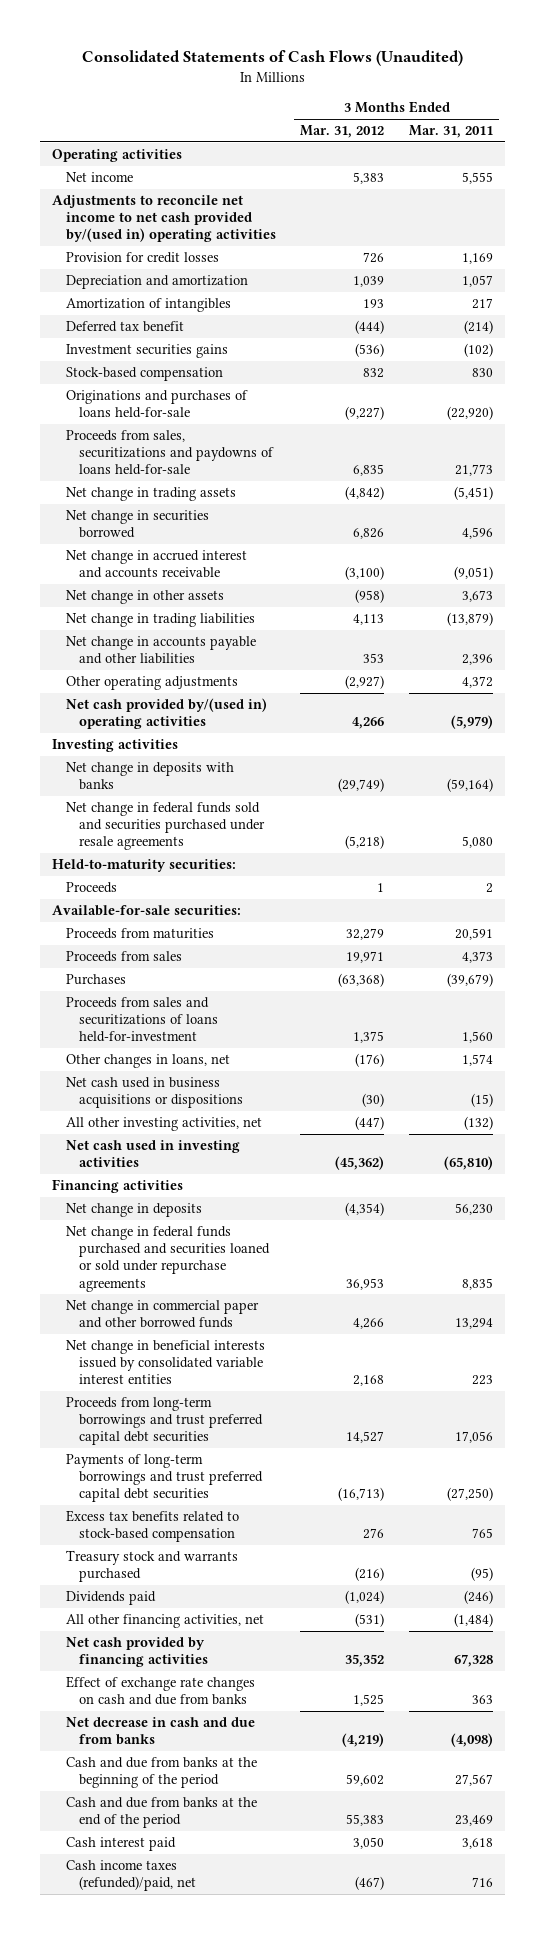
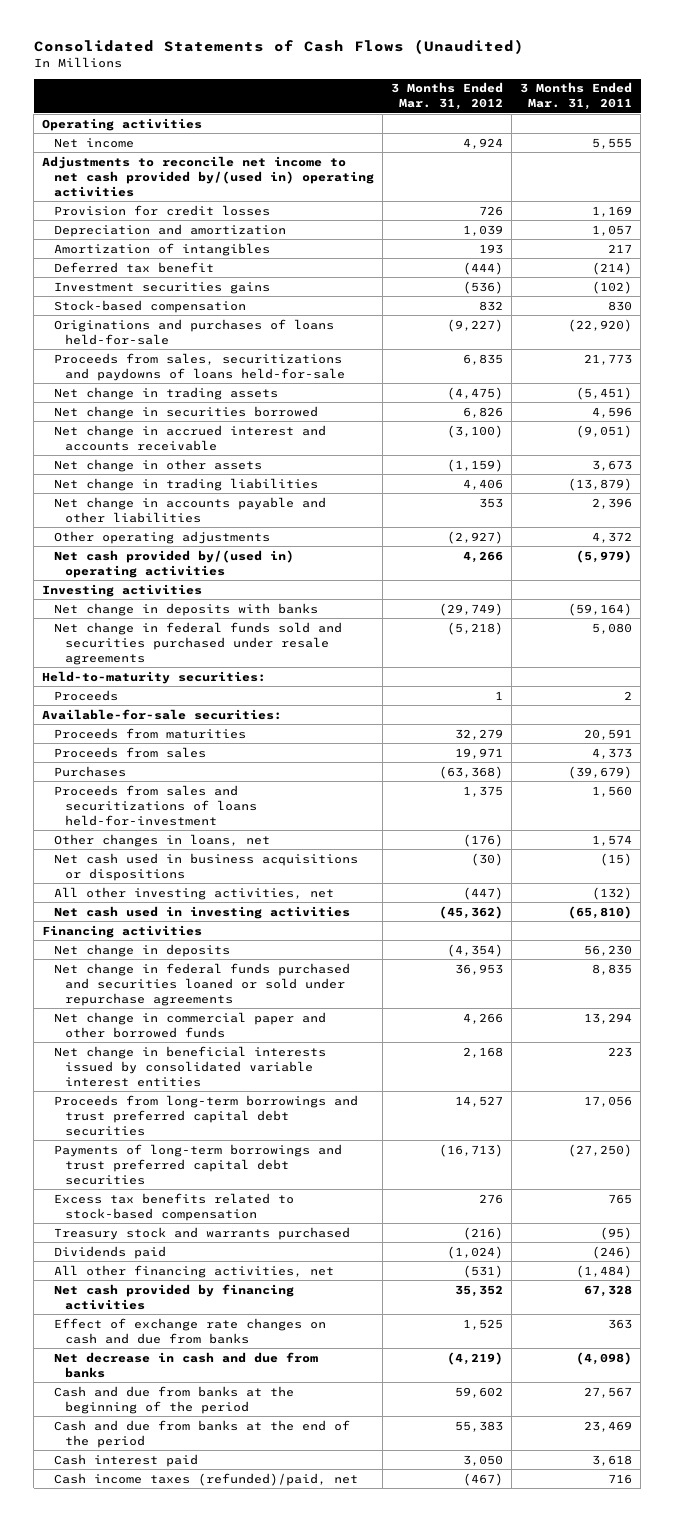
[353,172,385,185] 5,383 -> [462,137,503,149] 4,924
[345,486,385,501] (4,842) -> [446,386,503,400] (4,475)
[355,589,385,604] (958) -> [446,458,503,472] (1,159)
[353,614,385,626] 4,113 -> [462,478,503,490] 4,406

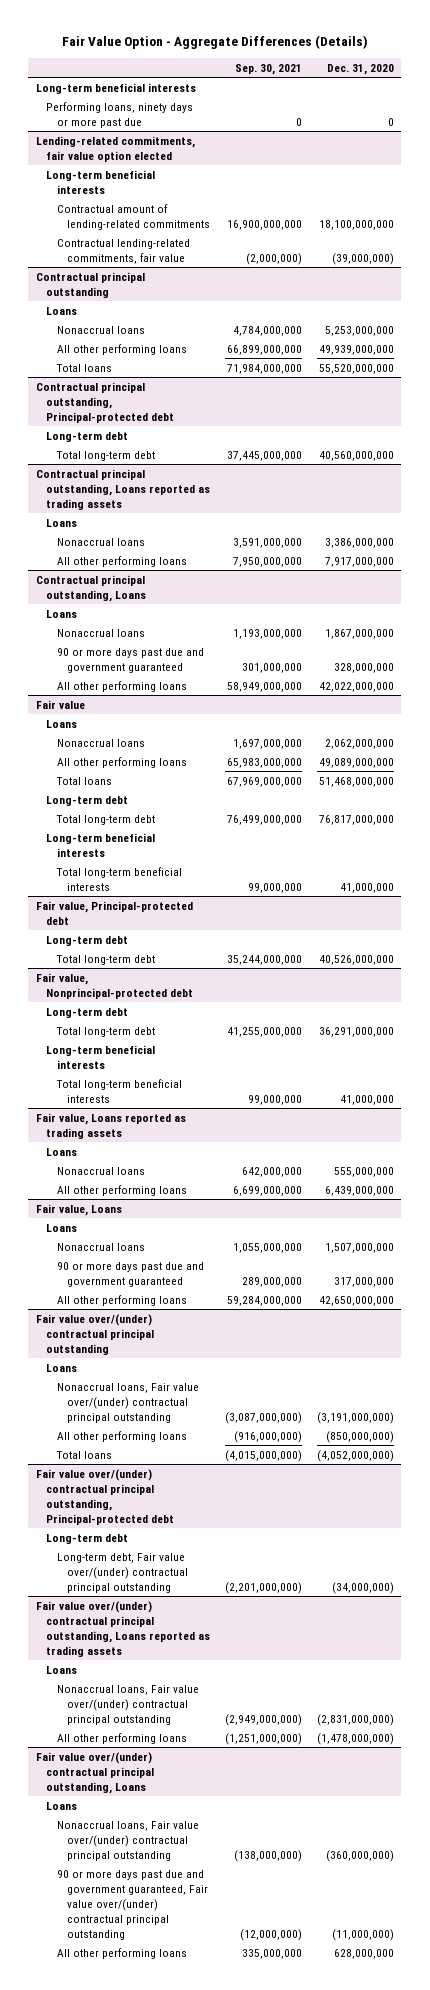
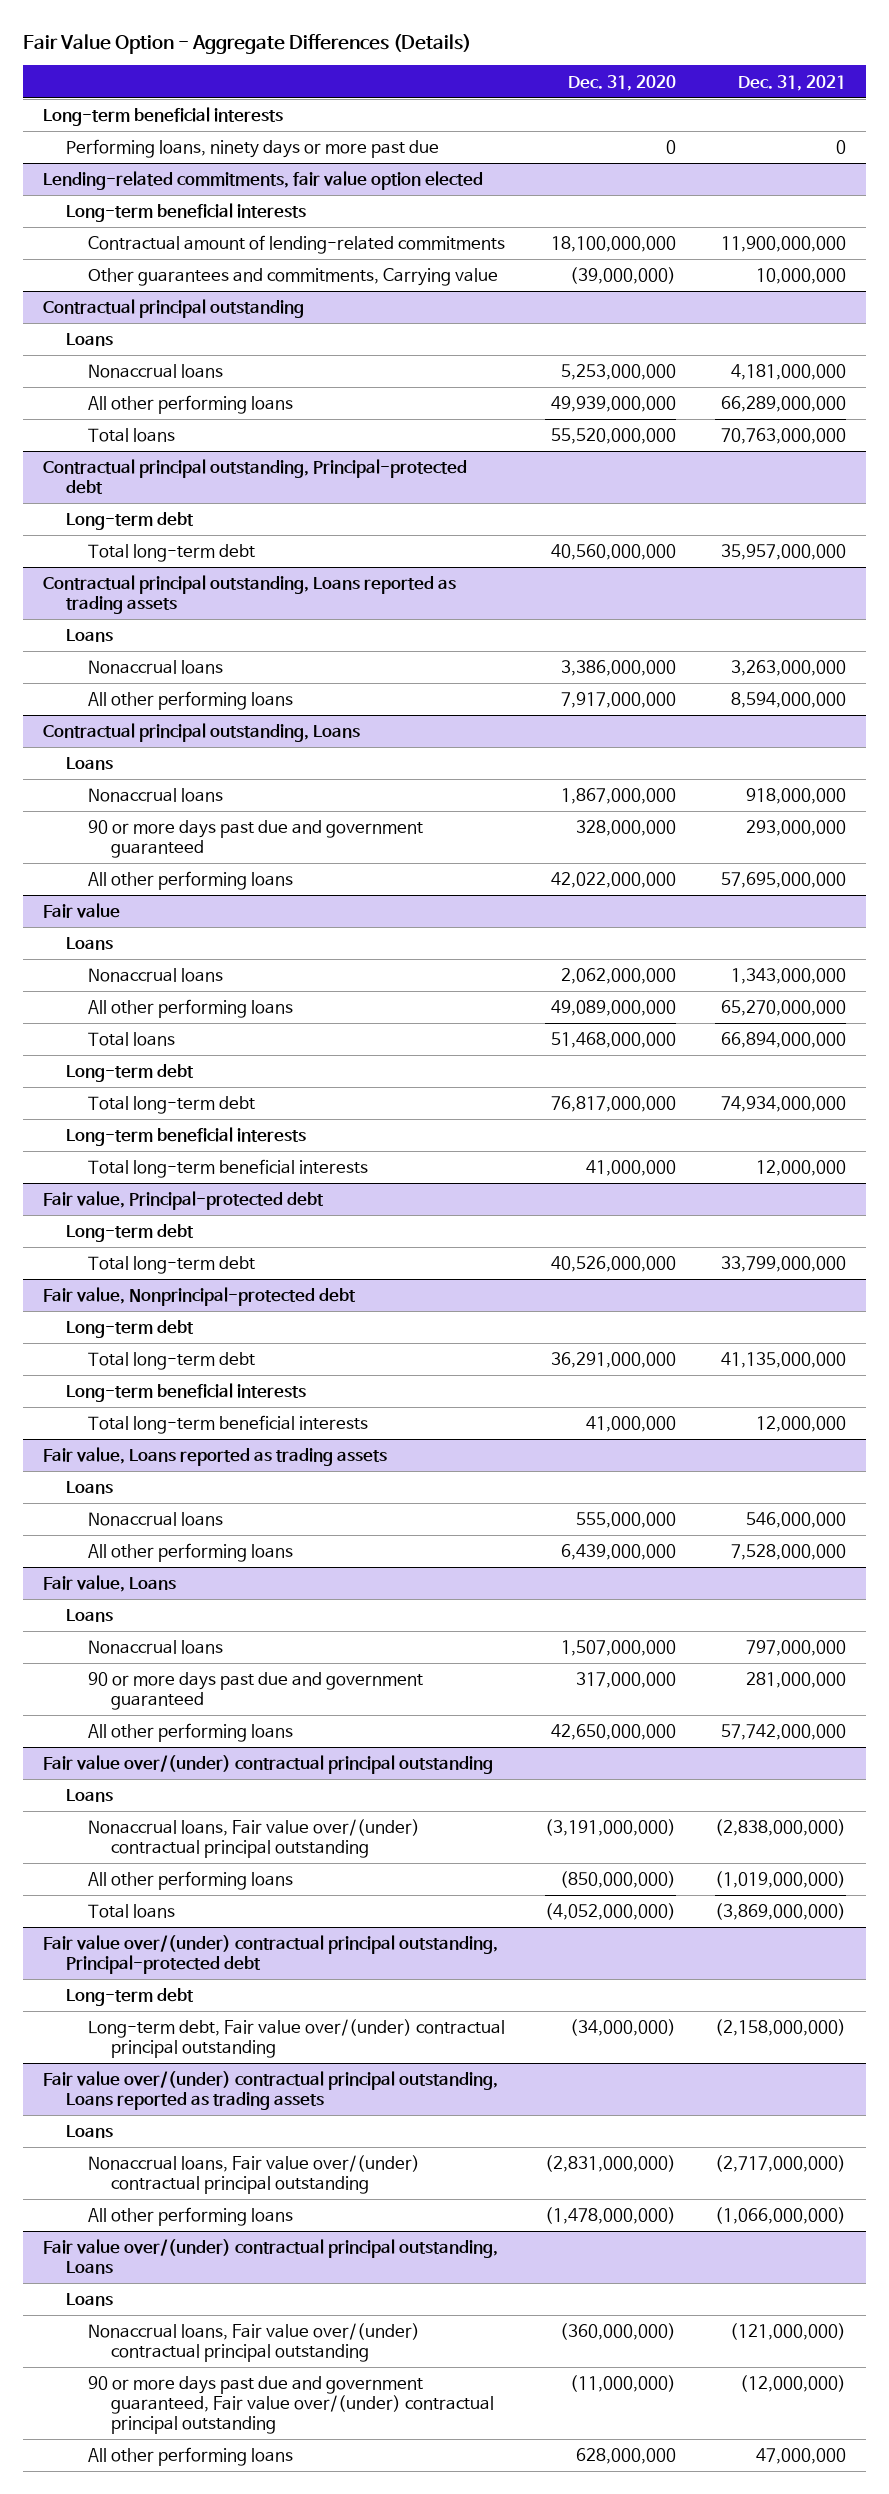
[235,63,303,75] Sep. 30, 2021 -> none
none -> [738,74,847,91] Dec. 31, 2021
[56,238,190,264] Contractual lending-related commitments, fair value -> [88,268,499,287] Other guarantees and commitments, Carrying value

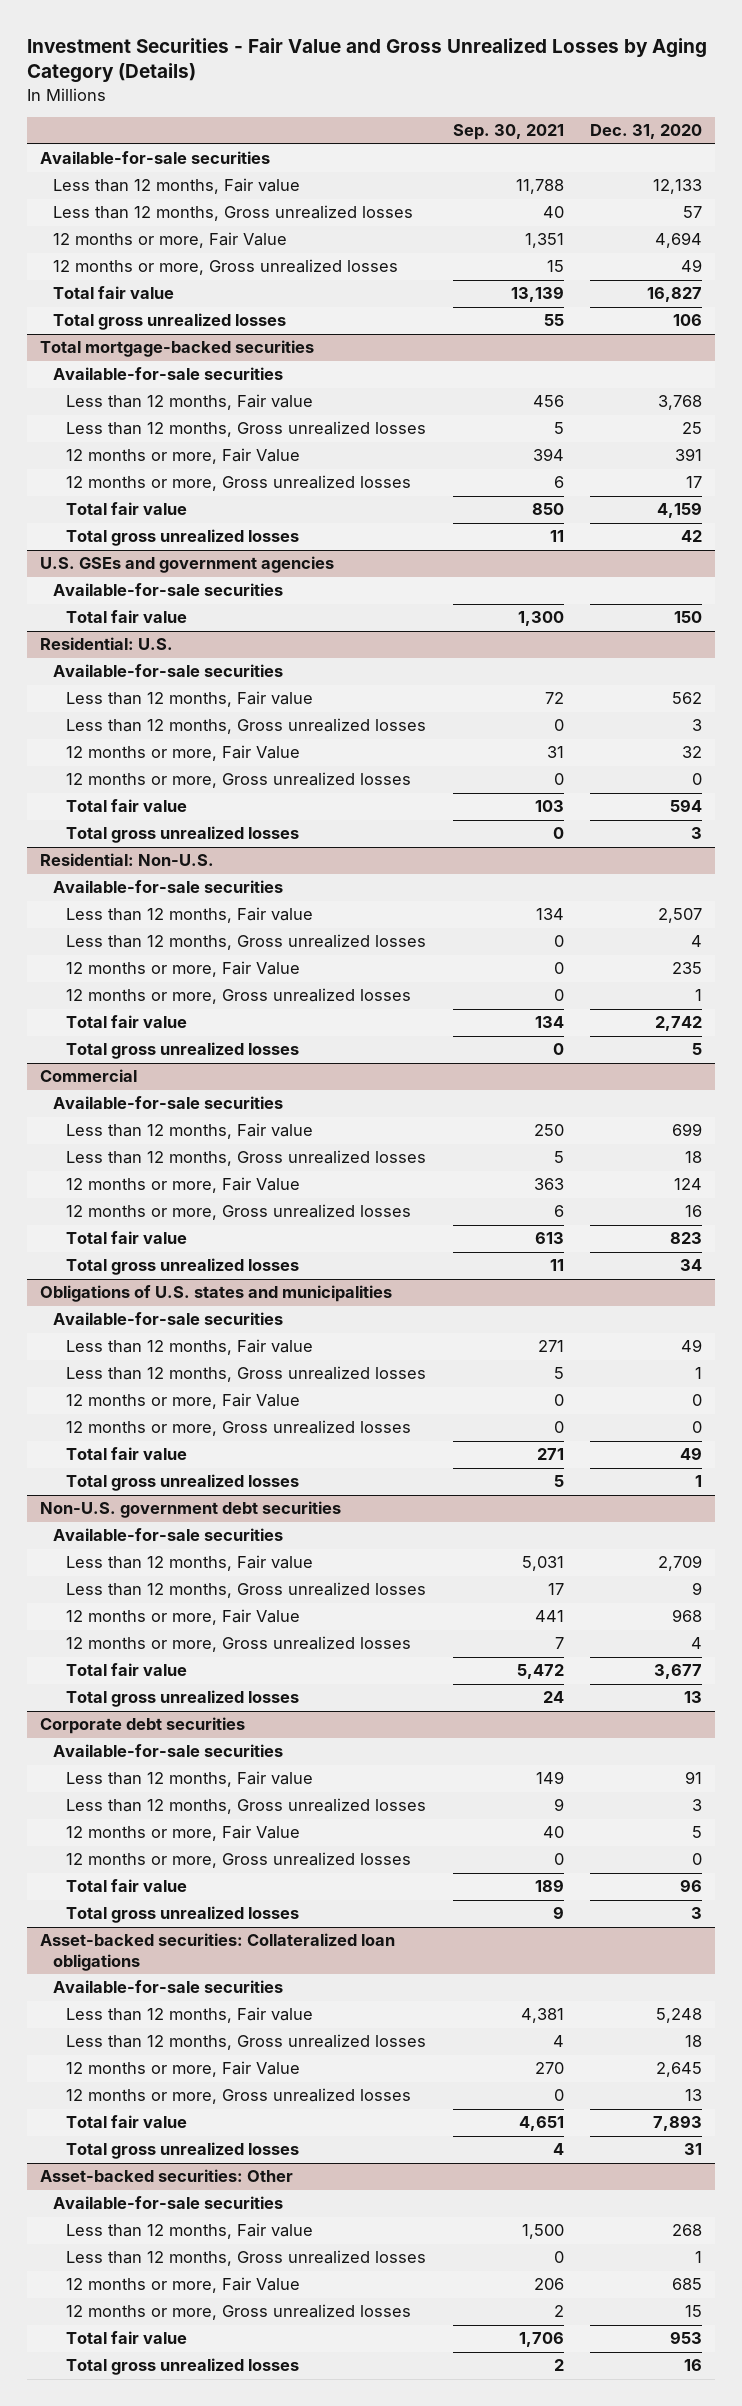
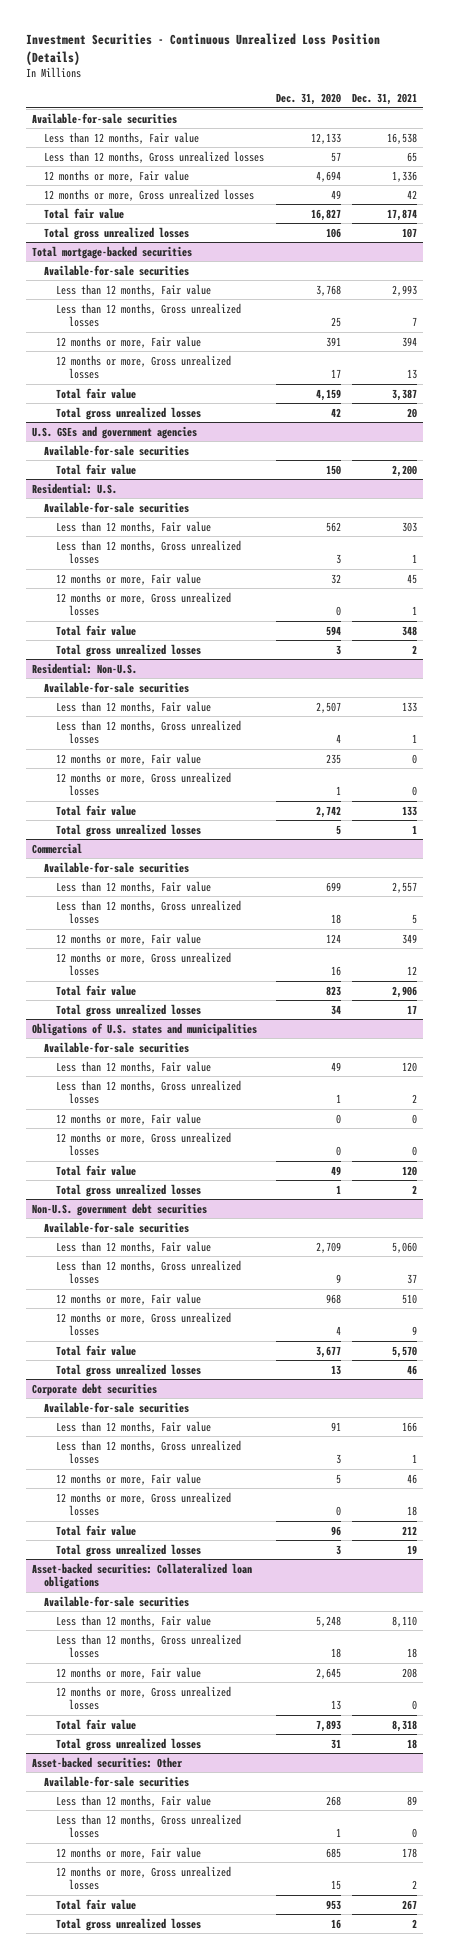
[26,37,707,84] Investment Securities - Fair Value and Gross Unrealized Losses by Aging Category (Details) -> [26,33,381,65] Investment Securities - Continuous Unrealized Loss Position (Details)
[452,124,564,141] Sep. 30, 2021 -> none
none -> [352,93,418,106] Dec. 31, 2021
[53,232,288,249] 12 months or more, Fair Value -> [44,169,190,182] 12 months or more, Fair value
[66,448,301,465] 12 months or more, Fair Value -> [56,335,202,348] 12 months or more, Fair value
[66,745,301,762] 12 months or more, Fair Value -> [56,572,202,585] 12 months or more, Fair value
[66,961,301,978] 12 months or more, Fair Value -> [56,752,202,765] 12 months or more, Fair value
[66,1177,301,1194] 12 months or more, Fair Value -> [56,932,202,945] 12 months or more, Fair value
[66,1393,301,1410] 12 months or more, Fair Value -> [56,1112,202,1125] 12 months or more, Fair value
[66,1609,301,1626] 12 months or more, Fair Value -> [56,1292,202,1305] 12 months or more, Fair value
[66,1825,301,1842] 12 months or more, Fair Value -> [56,1472,202,1485] 12 months or more, Fair value
[66,2061,301,2078] 12 months or more, Fair Value -> [56,1666,202,1679] 12 months or more, Fair value
[66,2277,301,2294] 12 months or more, Fair Value -> [56,1846,202,1859] 12 months or more, Fair value

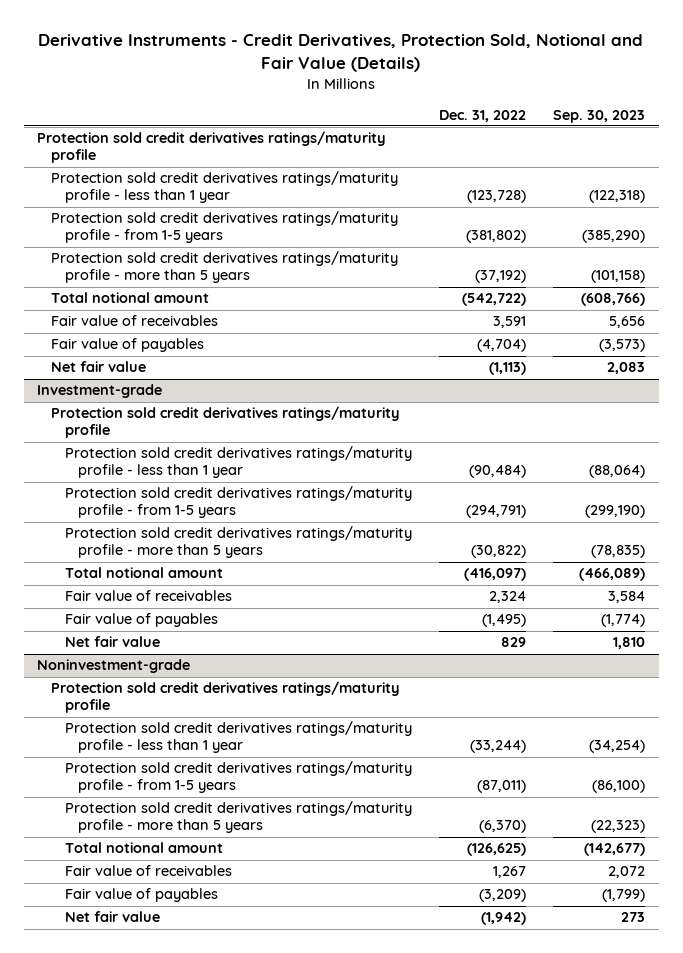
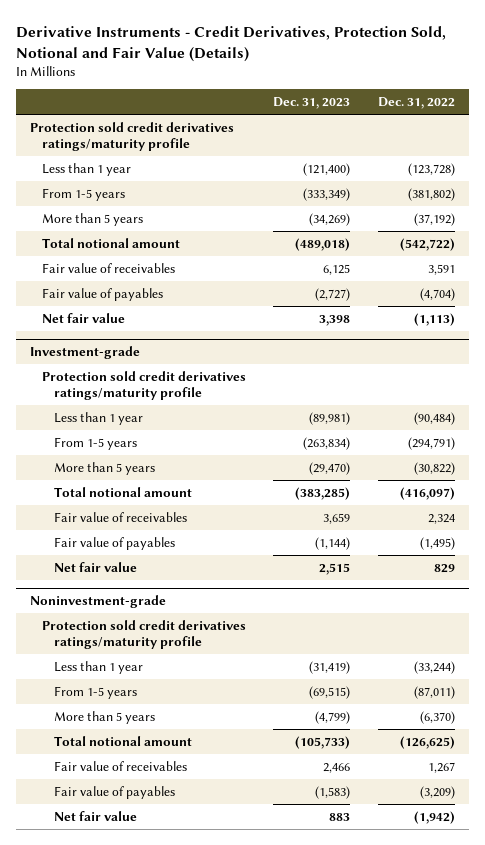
[553,109,646,123] Sep. 30, 2023 -> none
none -> [273,96,351,109] Dec. 31, 2023
[50,171,398,204] Protection sold credit derivatives ratings/maturity profile - less than 1 year -> [41,162,131,176] Less than 1 year
[50,211,398,244] Protection sold credit derivatives ratings/maturity profile - from 1-5 years -> [41,187,125,201] From 1-5 years
[50,251,398,284] Protection sold credit derivatives ratings/maturity profile - more than 5 years -> [41,212,143,226] More than 5 years
[64,446,412,479] Protection sold credit derivatives ratings/maturity profile - less than 1 year -> [53,411,143,425] Less than 1 year
[64,486,412,519] Protection sold credit derivatives ratings/maturity profile - from 1-5 years -> [53,436,137,450] From 1-5 years
[64,526,412,559] Protection sold credit derivatives ratings/maturity profile - more than 5 years -> [53,461,155,475] More than 5 years
[64,721,412,754] Protection sold credit derivatives ratings/maturity profile - less than 1 year -> [53,660,143,674] Less than 1 year
[64,761,412,794] Protection sold credit derivatives ratings/maturity profile - from 1-5 years -> [53,685,137,699] From 1-5 years
[64,801,412,834] Protection sold credit derivatives ratings/maturity profile - more than 5 years -> [53,710,155,724] More than 5 years

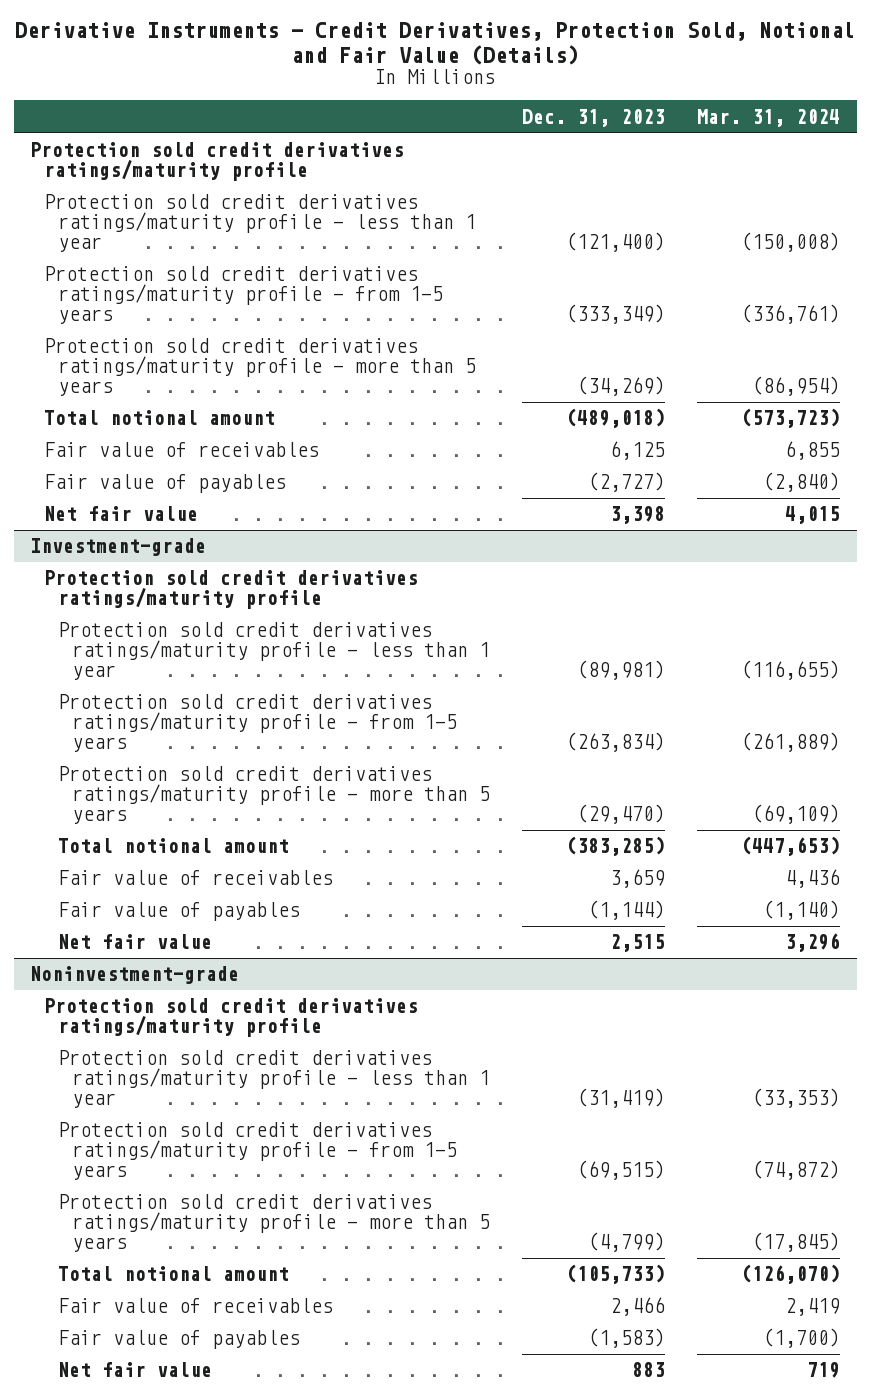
[377,96,455,109] Dec. 31, 2022 -> none
none -> [697,108,841,127] Mar. 31, 2024
[41,162,131,176] Less than 1 year -> [43,194,476,252] Protection sold credit derivatives ratings/maturity profile - less than 1 year
[41,187,125,201] From 1-5 years -> [43,266,443,324] Protection sold credit derivatives ratings/maturity profile - from 1-5 years
[41,212,143,226] More than 5 years -> [43,338,476,396] Protection sold credit derivatives ratings/maturity profile - more than 5 years
[53,411,143,425] Less than 1 year -> [57,622,490,680] Protection sold credit derivatives ratings/maturity profile - less than 1 year
[53,436,137,450] From 1-5 years -> [57,694,457,752] Protection sold credit derivatives ratings/maturity profile - from 1-5 years
[53,461,155,475] More than 5 years -> [57,766,490,824] Protection sold credit derivatives ratings/maturity profile - more than 5 years
[53,660,143,674] Less than 1 year -> [57,1050,490,1108] Protection sold credit derivatives ratings/maturity profile - less than 1 year
[53,685,137,699] From 1-5 years -> [57,1122,457,1180] Protection sold credit derivatives ratings/maturity profile - from 1-5 years
[53,710,155,724] More than 5 years -> [57,1194,490,1252] Protection sold credit derivatives ratings/maturity profile - more than 5 years

